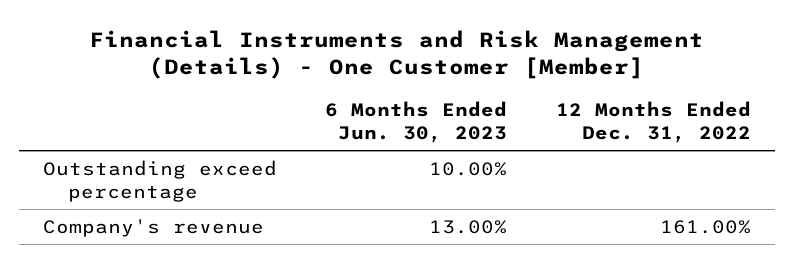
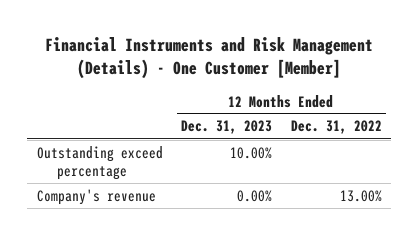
[325,101,508,143] 6 Months Ended Jun. 30, 2023 -> none
none -> [181,120,273,135] Dec. 31, 2023
[659,219,751,234] 161.00% -> [339,189,382,202] 13.00%

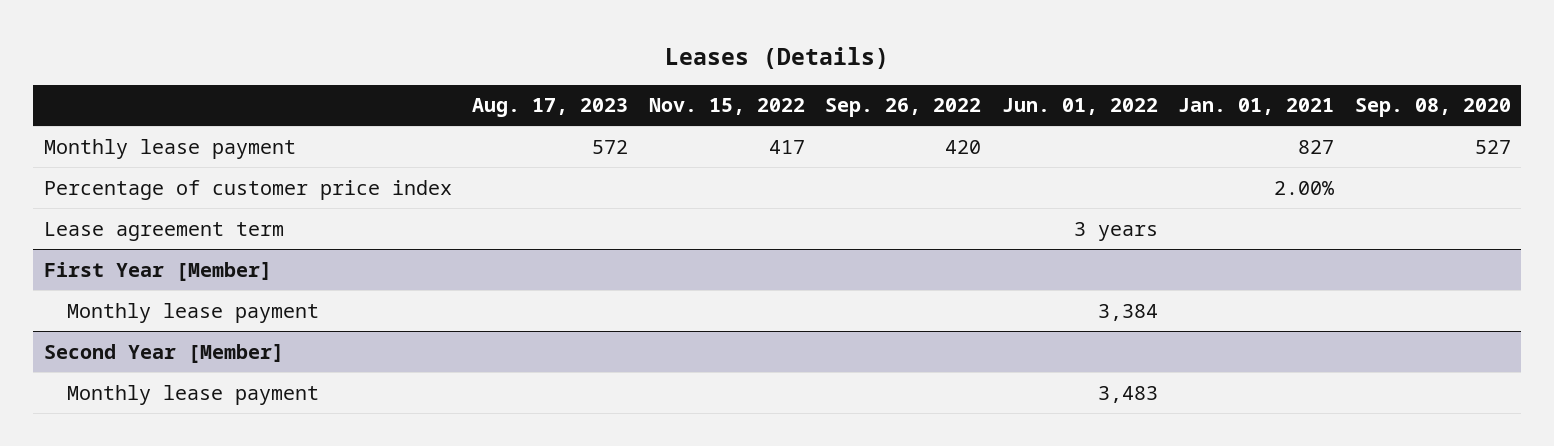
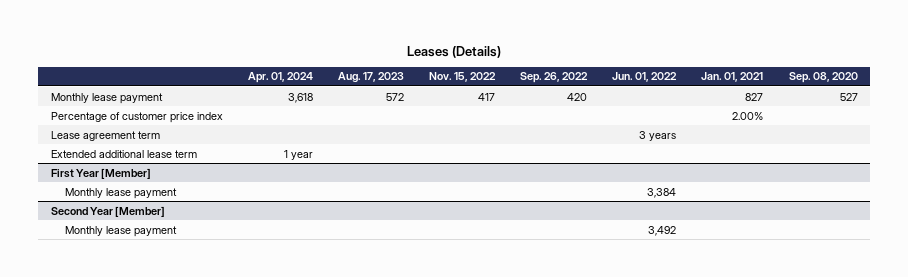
none -> [247,72,313,84] Apr. 01, 2024
none -> [50,149,197,158] Extended additional lease term
[1097,385,1158,403] 3,483 -> [648,225,677,236] 3,492

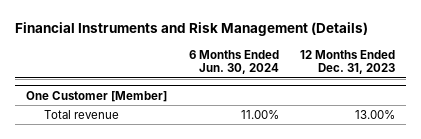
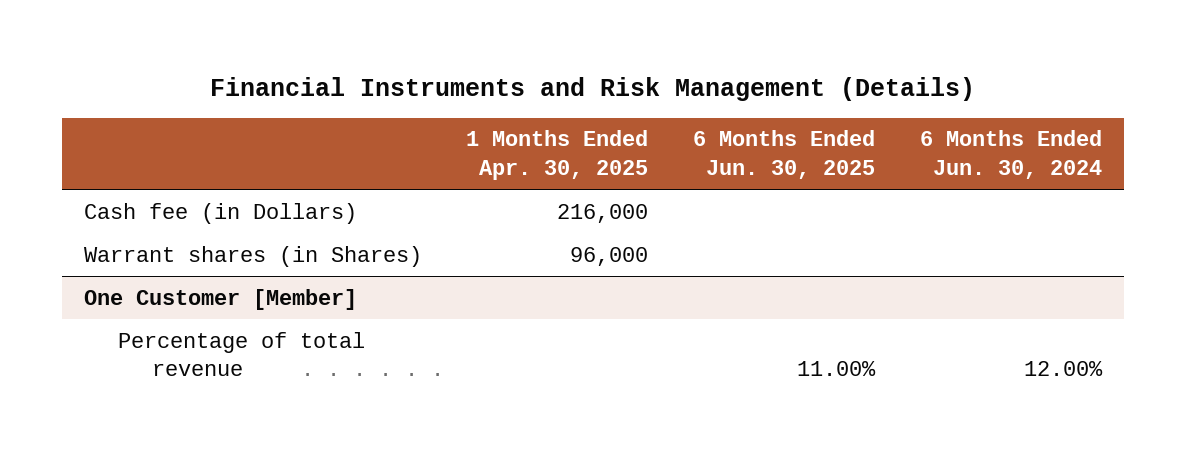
[300,49,396,75] 12 Months Ended Dec. 31, 2023 -> none
none -> [466,130,649,180] 1 Months Ended Apr. 30, 2025
none -> [693,130,876,179] 6 Months Ended Jun. 30, 2025
none -> [83,202,357,224] Cash fee (in Dollars)
none -> [83,245,422,267] Warrant shares (in Shares)
[44,109,120,119] Total revenue -> [118,331,366,377] Percentage of total revenue
[240,109,279,119] 11.00% -> [1023,361,1103,377] 12.00%

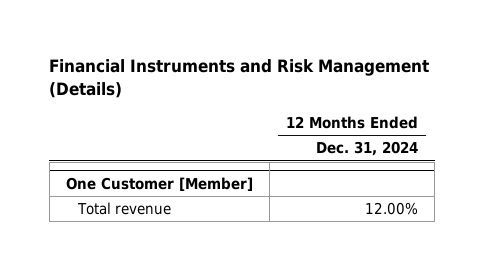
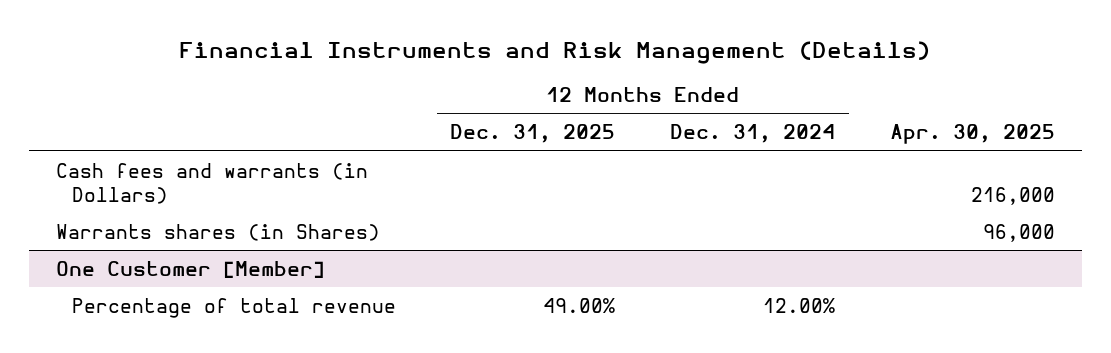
none -> [450,124,616,144] Dec. 31, 2025
none -> [890,124,1056,145] Apr. 30, 2025
none -> [55,162,368,204] Cash fees and warrants (in Dollars)
none -> [55,223,380,241] Warrants shares (in Shares)
[76,202,171,216] Total revenue -> [71,297,396,318] Percentage of total revenue

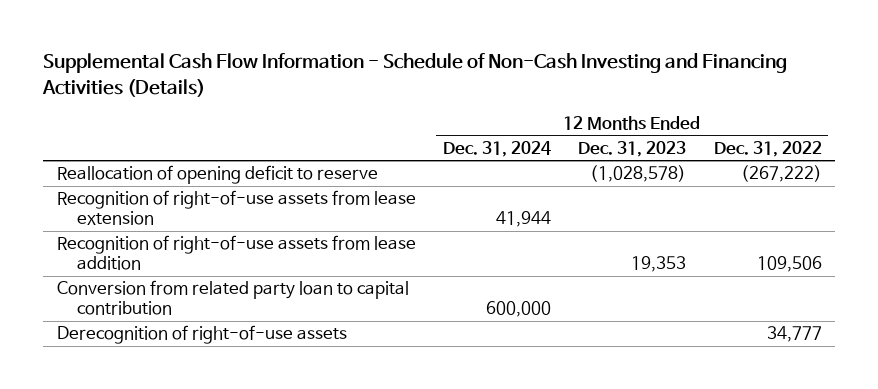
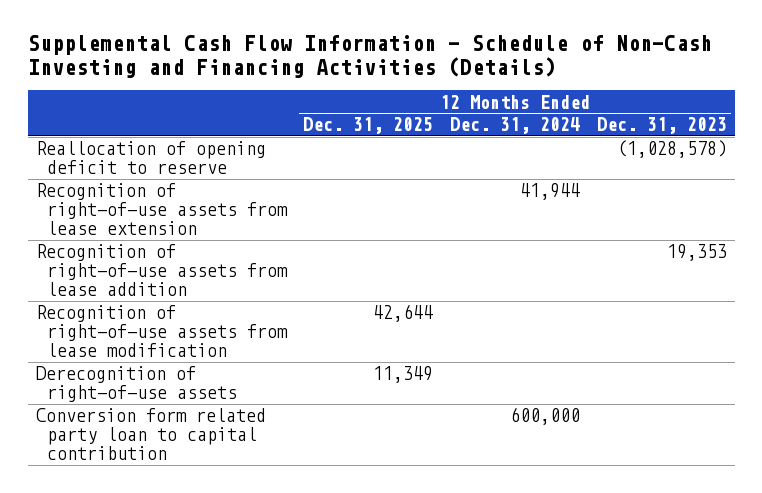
[713,140,822,157] Dec. 31, 2022 -> none
none -> [303,117,434,135] Dec. 31, 2025
[56,280,409,316] Conversion from related party loan to capital contribution -> none
none -> [35,305,288,358] Recognition of right-of-use assets from lease modification
none -> [35,408,266,461] Conversion form related party loan to capital contribution

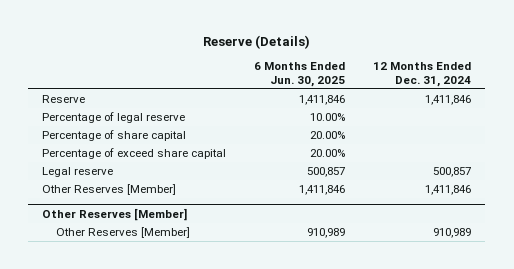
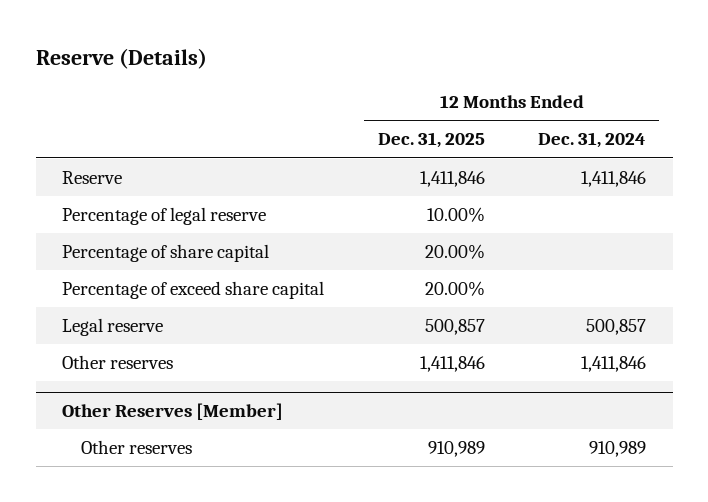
[254,62,346,87] 6 Months Ended Jun. 30, 2025 -> none
none -> [377,132,485,149] Dec. 31, 2025
[42,183,177,195] Other Reserves [Member] -> [62,354,174,369] Other reserves
[56,226,191,238] Other Reserves [Member] -> [81,439,193,454] Other reserves

